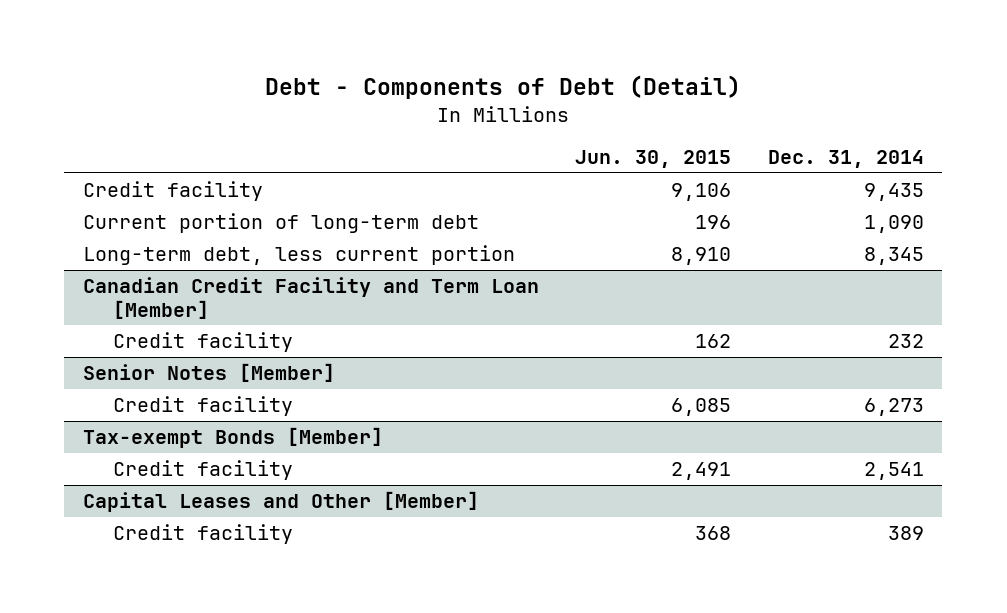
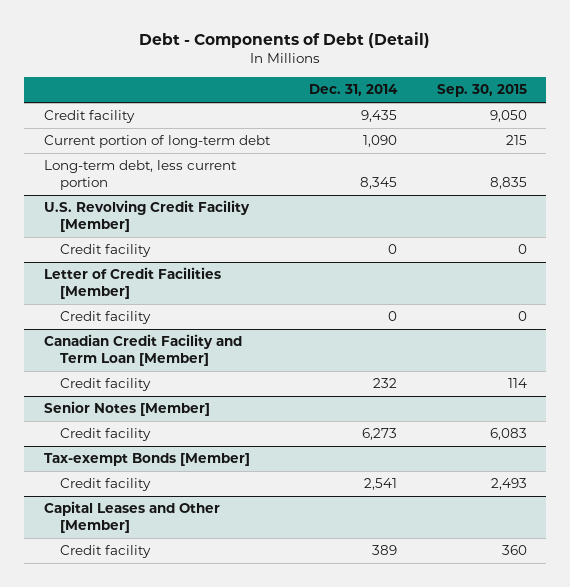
[575,150,732,169] Jun. 30, 2015 -> none
none -> [436,84,527,98] Sep. 30, 2015
none -> [43,200,250,232] U.S. Revolving Credit Facility [Member]
none -> [59,244,151,258] Credit facility
none -> [43,267,221,299] Letter of Credit Facilities [Member]
none -> [59,311,151,325] Credit facility

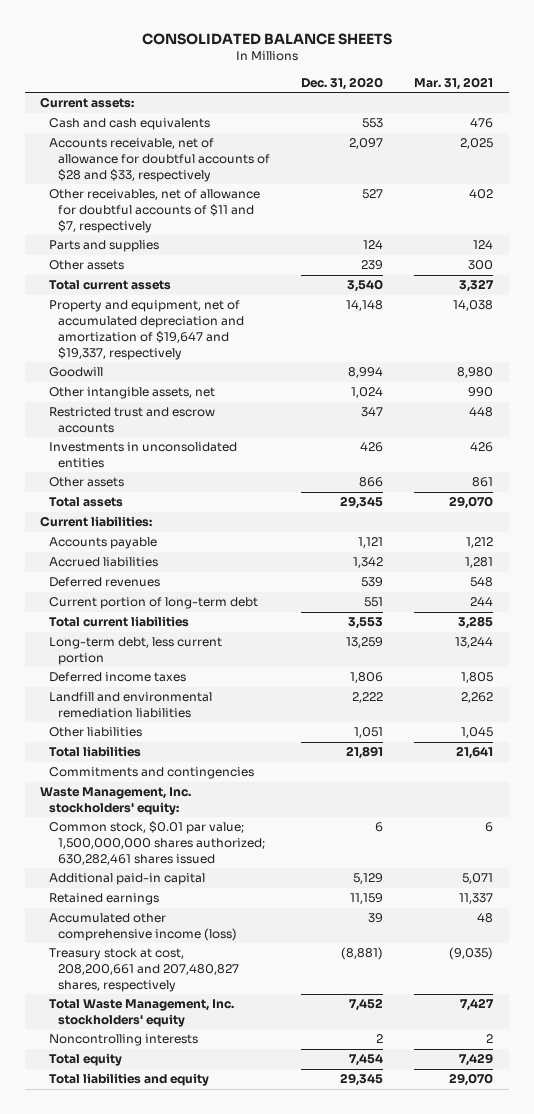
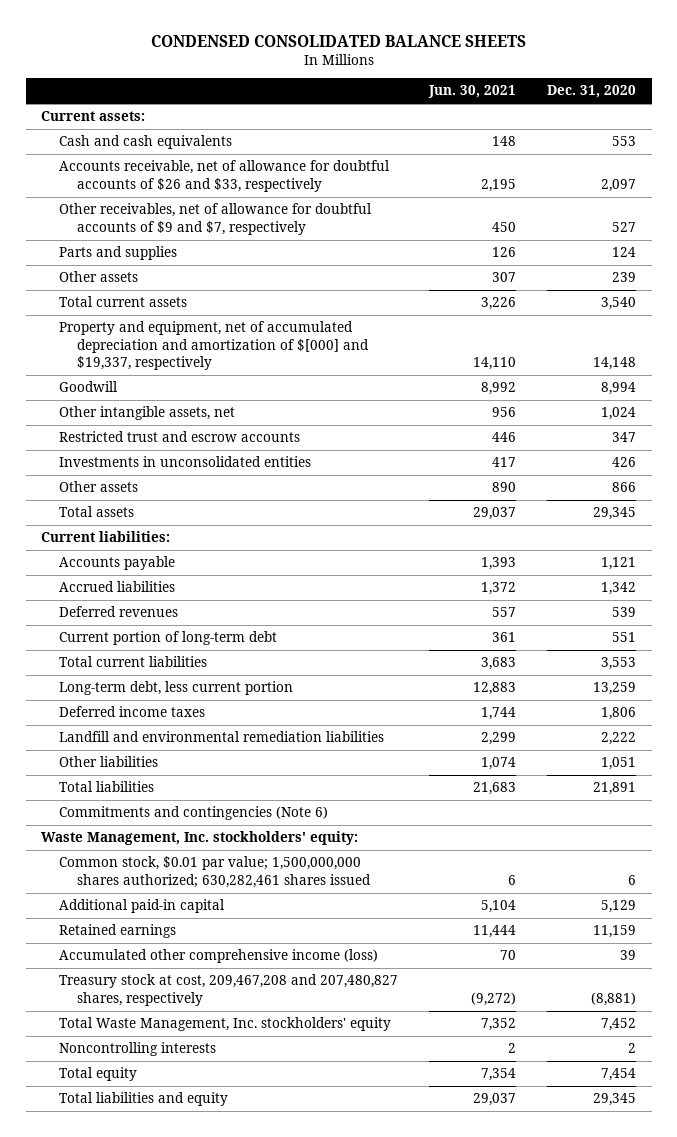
[141,32,392,45] CONSOLIDATED BALANCE SHEETS -> [150,34,526,47] CONDENSED CONSOLIDATED BALANCE SHEETS
[414,76,494,90] Mar. 31, 2021 -> none
none -> [428,85,517,99] Jun. 30, 2021
[49,138,270,182] Accounts receivable, net of allowance for doubtful accounts of $28 and $33, respectively -> [59,160,391,192] Accounts receivable, net of allowance for doubtful accounts of $26 and $33, respectively
[49,189,261,233] Other receivables, net of allowance for doubtful accounts of $11 and $7, respectively -> [59,203,373,235] Other receivables, net of allowance for doubtful accounts of $9 and $7, respectively
[49,300,244,360] Property and equipment, net of accumulated depreciation and amortization of $19,647 and $19,337, respectively -> [59,321,369,371] Property and equipment, net of accumulated depreciation and amortization of $[000] and $19,337, respectively
[49,767,255,780] Commitments and contingencies -> [59,806,329,821] Commitments and contingencies (Note 6)
[49,948,239,992] Treasury stock at cost, 208,200,661 and 207,480,827 shares, respectively -> [59,974,399,1006] Treasury stock at cost, 209,467,208 and 207,480,827 shares, respectively

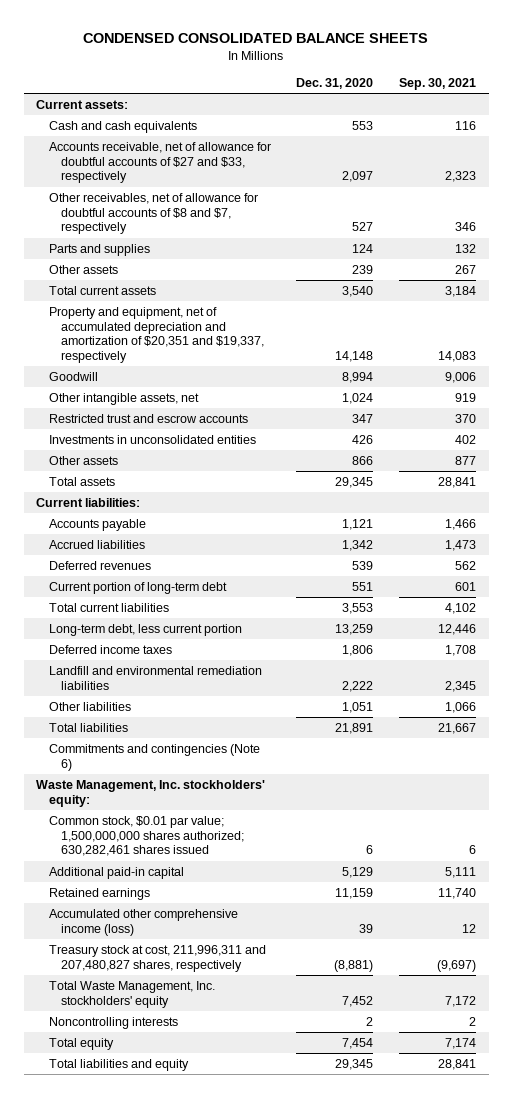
[428,85,517,99] Jun. 30, 2021 -> none
none -> [399,78,477,91] Sep. 30, 2021
[59,160,391,192] Accounts receivable, net of allowance for doubtful accounts of $26 and $33, respectively -> [48,142,271,184] Accounts receivable, net of allowance for doubtful accounts of $27 and $33, respectively
[59,203,373,235] Other receivables, net of allowance for doubtful accounts of $9 and $7, respectively -> [48,193,258,235] Other receivables, net of allowance for doubtful accounts of $8 and $7, respectively
[59,321,369,371] Property and equipment, net of accumulated depreciation and amortization of $[000] and $19,337, respectively -> [48,307,264,363] Property and equipment, net of accumulated depreciation and amortization of $20,351 and $19,337, respectively
[59,974,399,1006] Treasury stock at cost, 209,467,208 and 207,480,827 shares, respectively -> [48,945,266,972] Treasury stock at cost, 211,996,311 and 207,480,827 shares, respectively

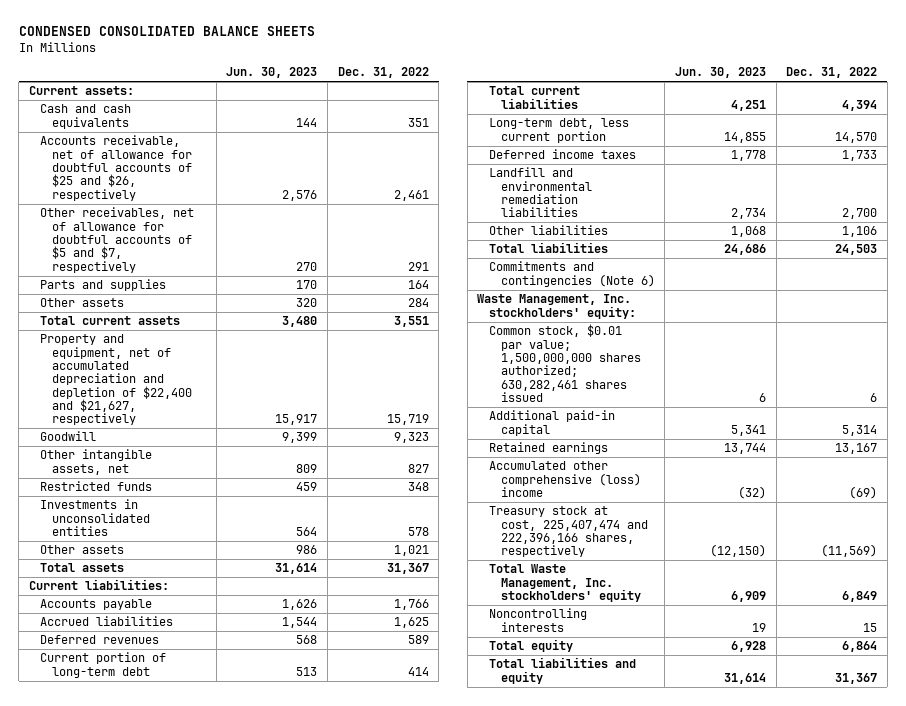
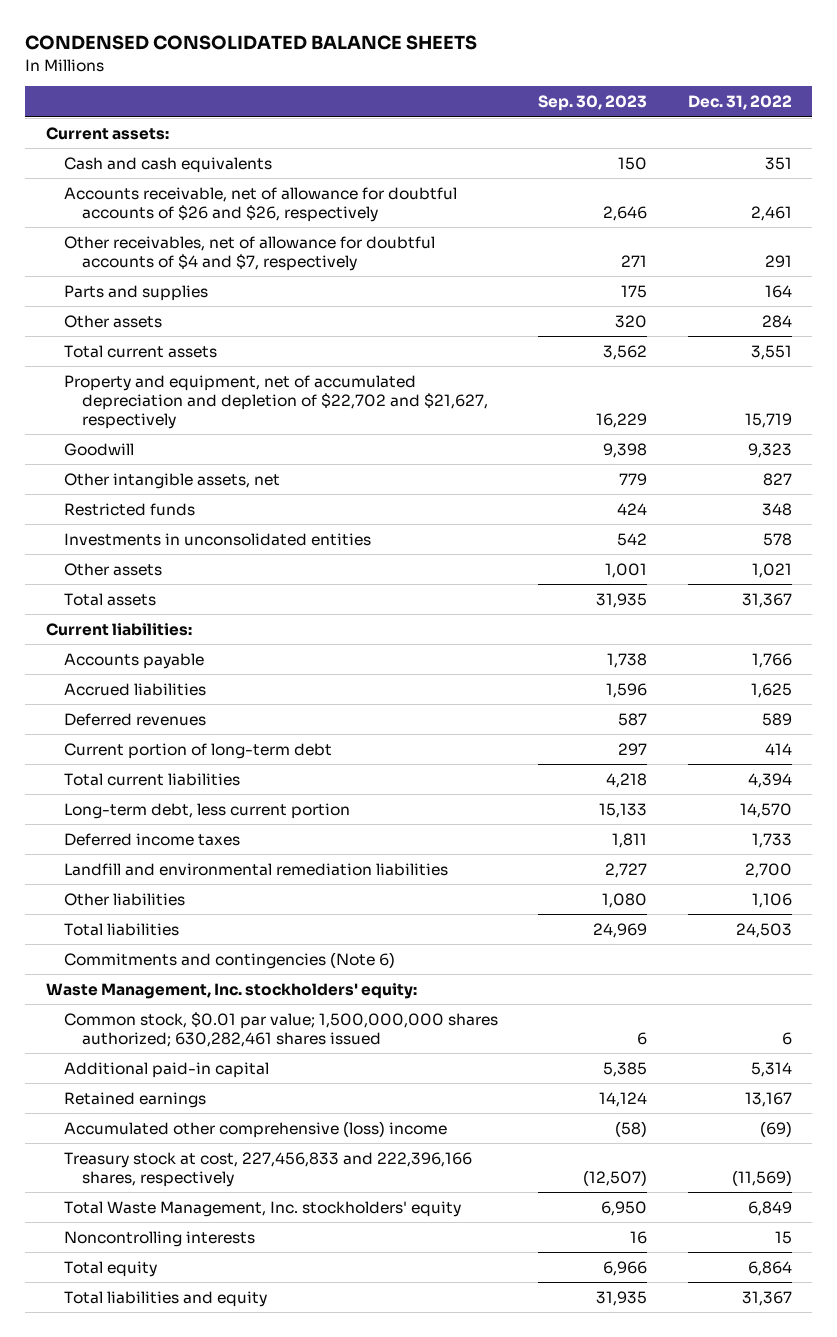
[226,67,318,79] Jun. 30, 2023 -> none
none -> [538,94,648,111] Sep. 30, 2023
[40,135,193,201] Accounts receivable, net of allowance for doubtful accounts of $25 and $26, respectively -> [63,186,457,222] Accounts receivable, net of allowance for doubtful accounts of $26 and $26, respectively
[40,207,195,273] Other receivables, net of allowance for doubtful accounts of $5 and $7, respectively -> [63,235,435,271] Other receivables, net of allowance for doubtful accounts of $4 and $7, respectively
[40,334,193,426] Property and equipment, net of accumulated depreciation and depletion of $22,400 and $21,627, respectively -> [63,374,488,429] Property and equipment, net of accumulated depreciation and depletion of $22,702 and $21,627, respectively
[488,506,648,558] Treasury stock at cost, 225,407,474 and 222,396,166 shares, respectively -> [63,1151,472,1187] Treasury stock at cost, 227,456,833 and 222,396,166 shares, respectively

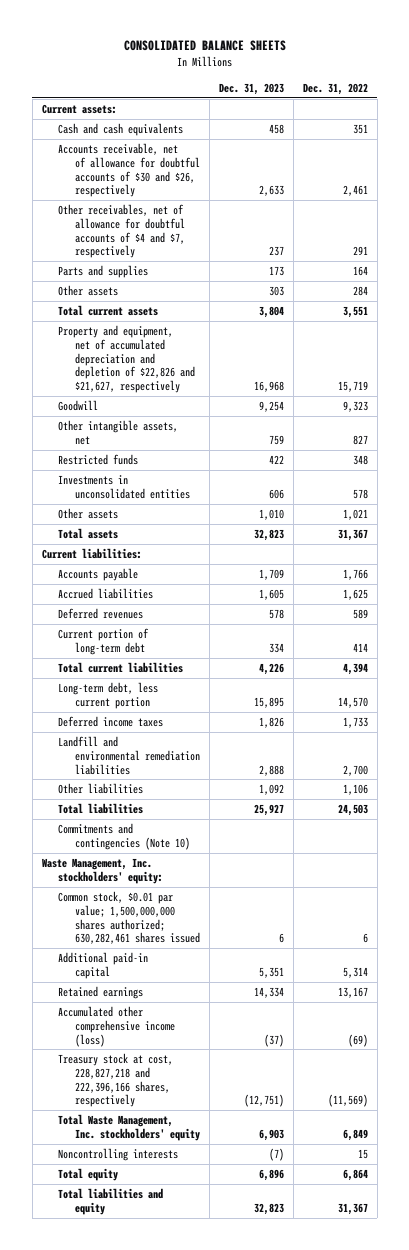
[25,35,478,51] CONDENSED CONSOLIDATED BALANCE SHEETS -> [123,40,286,52] CONSOLIDATED BALANCE SHEETS
[538,94,648,111] Sep. 30, 2023 -> none
none -> [218,82,284,95] Dec. 31, 2023
[63,186,457,222] Accounts receivable, net of allowance for doubtful accounts of $26 and $26, respectively -> [58,142,201,198] Accounts receivable, net of allowance for doubtful accounts of $30 and $26, respectively
[63,374,488,429] Property and equipment, net of accumulated depreciation and depletion of $22,702 and $21,627, respectively -> [58,324,196,394] Property and equipment, net of accumulated depreciation and depletion of $22,826 and $21,627, respectively
[63,951,395,969] Commitments and contingencies (Note 6) -> [58,822,191,850] Commitments and contingencies (Note 10)
[63,1120,447,1138] Accumulated other comprehensive (loss) income -> [58,1005,176,1047] Accumulated other comprehensive income (loss)
[63,1151,472,1187] Treasury stock at cost, 227,456,833 and 222,396,166 shares, respectively -> [58,1052,174,1108] Treasury stock at cost, 228,827,218 and 222,396,166 shares, respectively

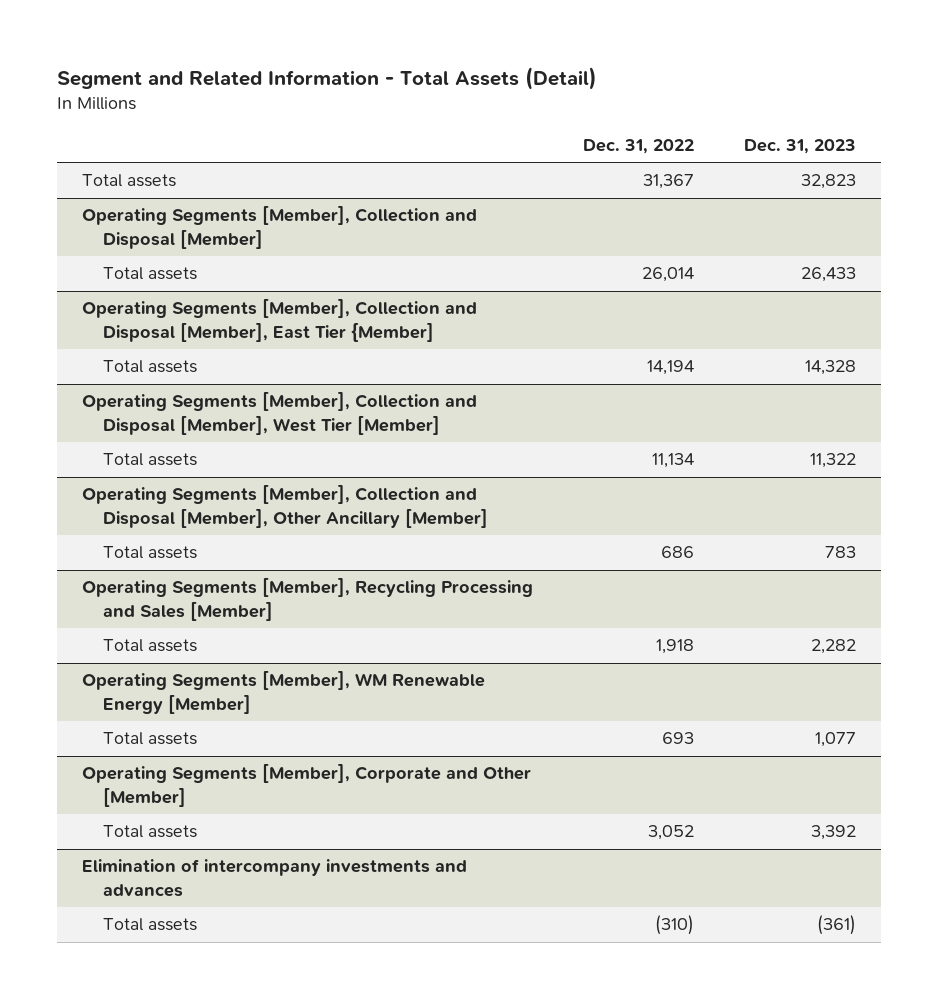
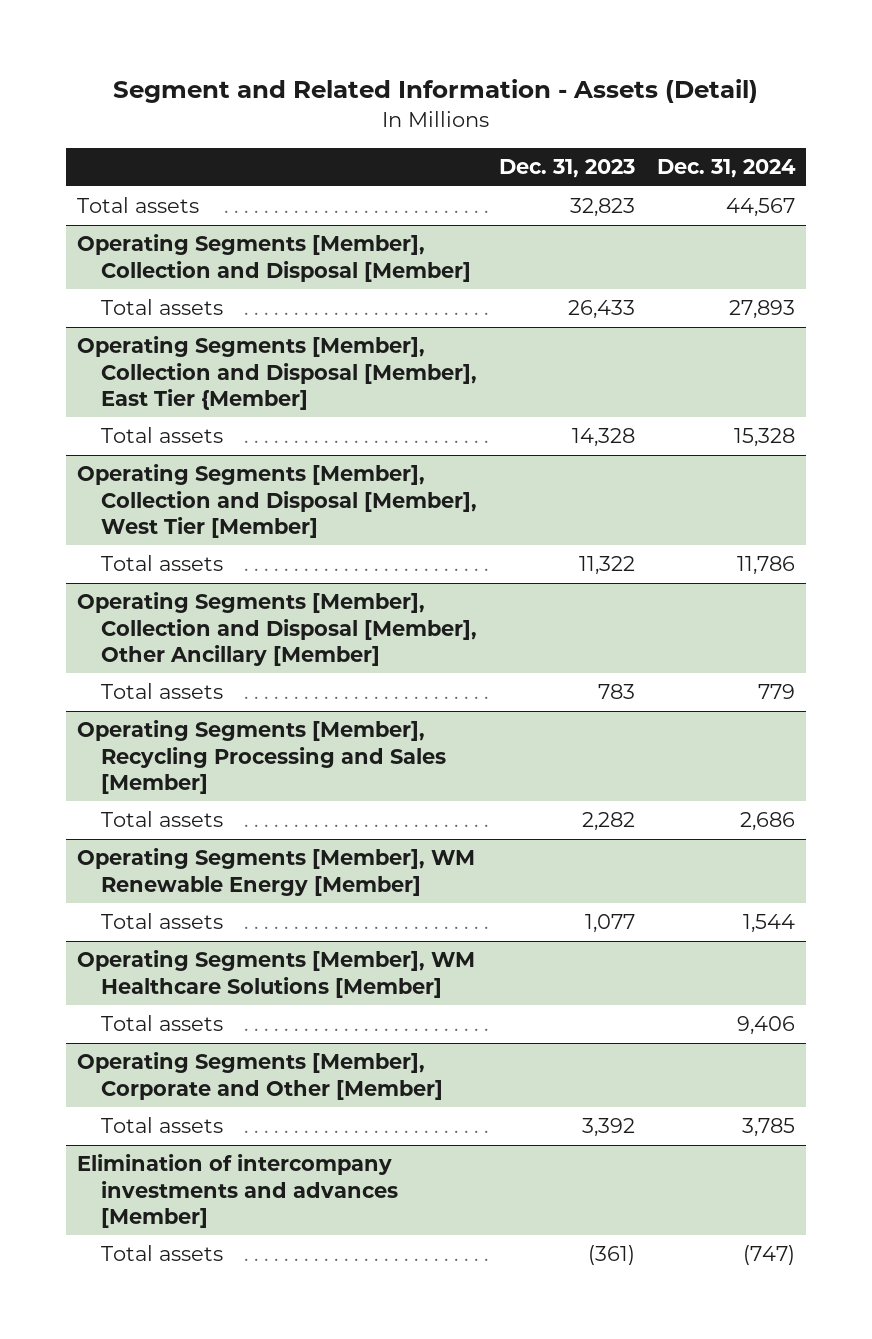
[57,67,598,91] Segment and Related Information - Total Assets (Detail) -> [112,79,758,104] Segment and Related Information - Assets (Detail)
[583,138,695,154] Dec. 31, 2022 -> none
none -> [656,159,796,179] Dec. 31, 2024
none -> [76,950,475,998] Operating Segments [Member], WM Healthcare Solutions [Member]
none -> [101,1015,224,1032] Total assets
[82,859,468,897] Elimination of intercompany investments and advances -> [76,1154,399,1228] Elimination of intercompany investments and advances [Member]

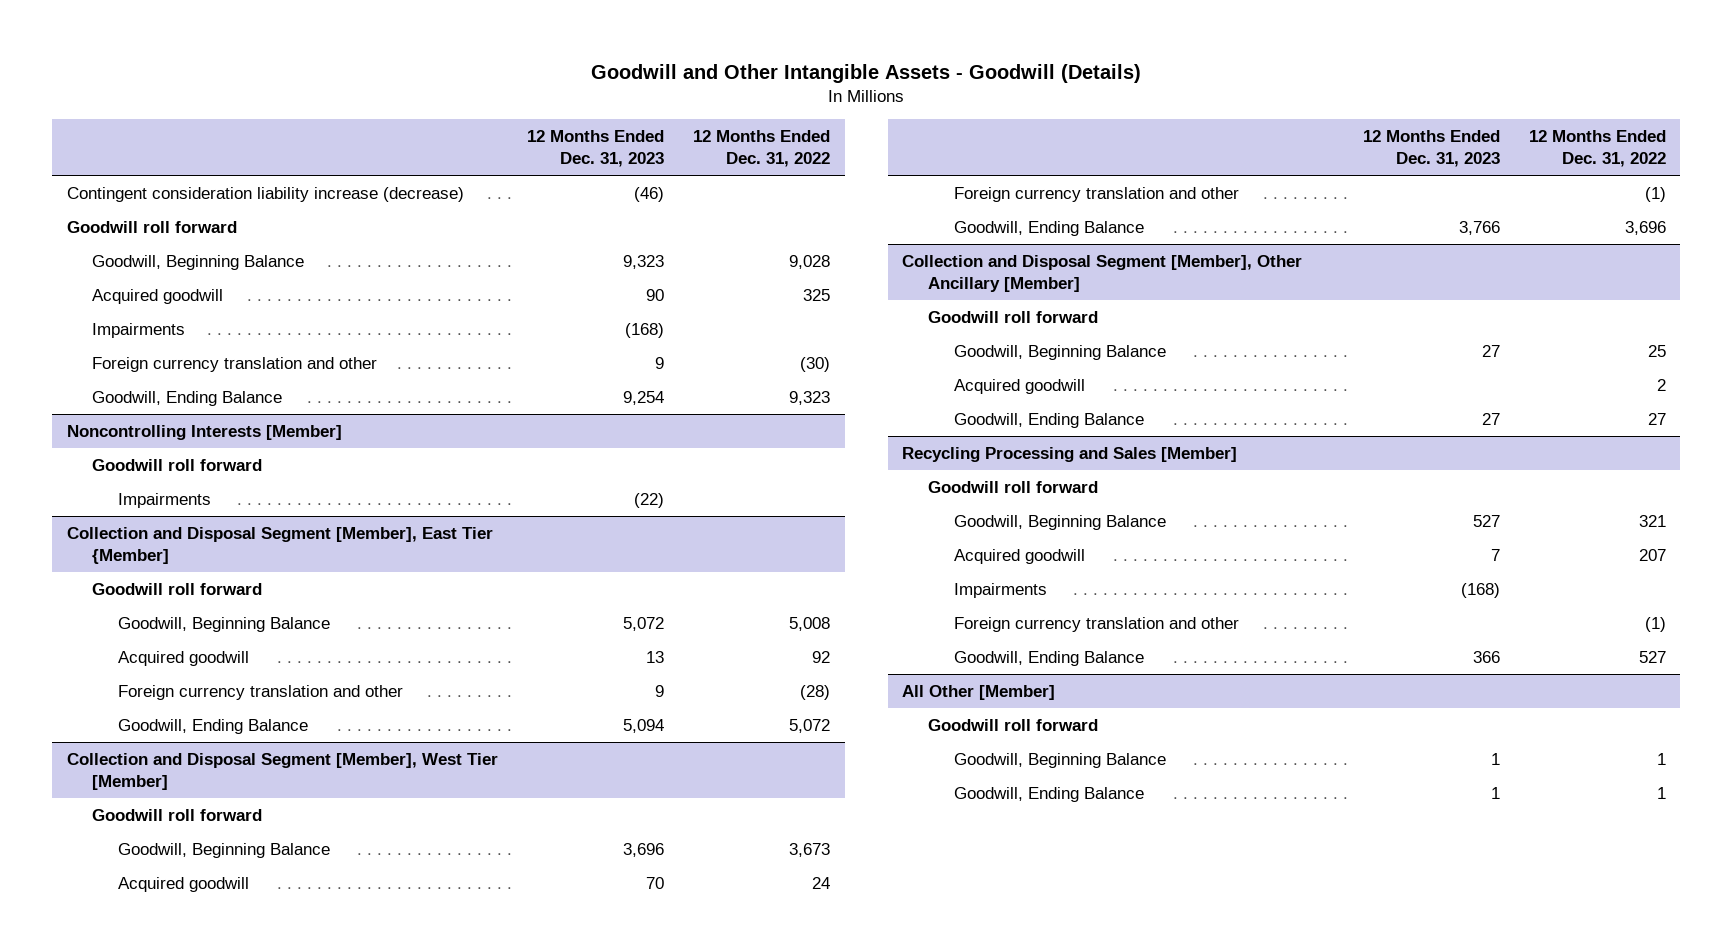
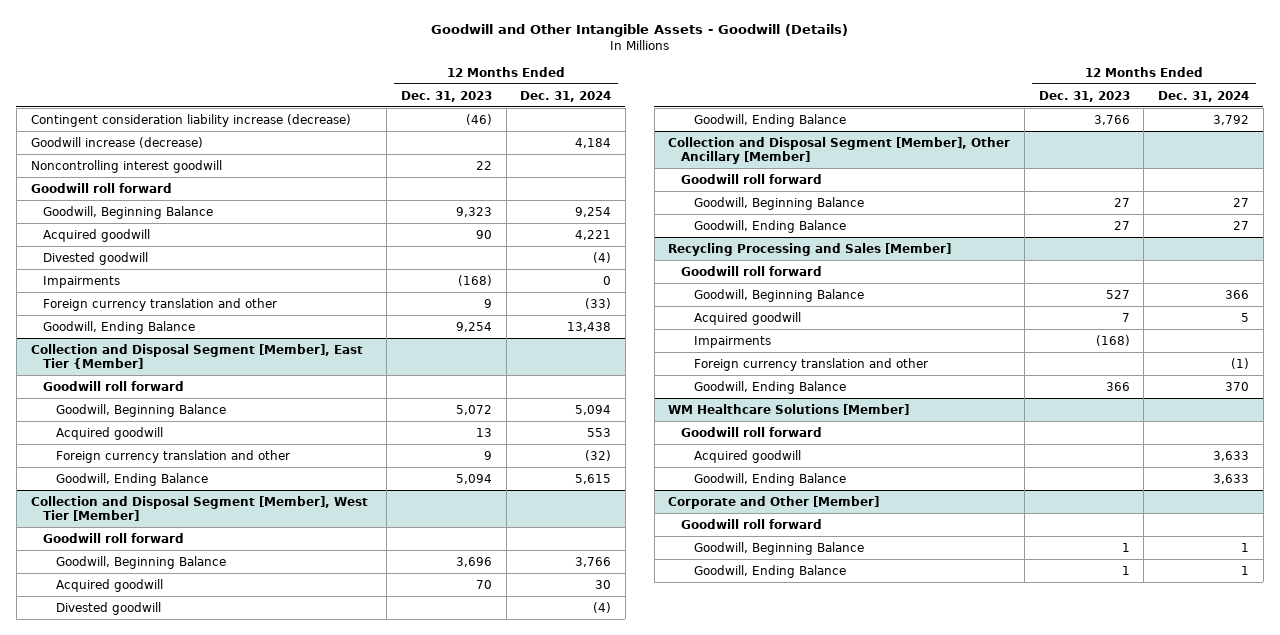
[693,130,831,168] 12 Months Ended Dec. 31, 2022 -> none
none -> [520,90,612,102] Dec. 31, 2024
none -> [30,136,203,148] Goodwill increase (decrease)
none -> [30,159,222,173] Noncontrolling interest goodwill
none -> [43,251,149,265] Divested goodwill
[66,424,342,440] Noncontrolling Interests [Member] -> none
[92,458,263,471] Goodwill roll forward -> none
[118,492,212,508] Impairments -> none
[953,186,1239,202] Foreign currency translation and other -> none
none -> [56,601,162,615] Divested goodwill
[953,378,1085,394] Acquired goodwill -> none
[902,684,1056,700] All Other [Member] -> none
none -> [668,403,910,415] WM Healthcare Solutions [Member]
none -> [693,449,801,463] Acquired goodwill
none -> [693,472,846,486] Goodwill, Ending Balance
none -> [668,495,880,509] Corporate and Other [Member]
none -> [681,518,823,529] Goodwill roll forward

